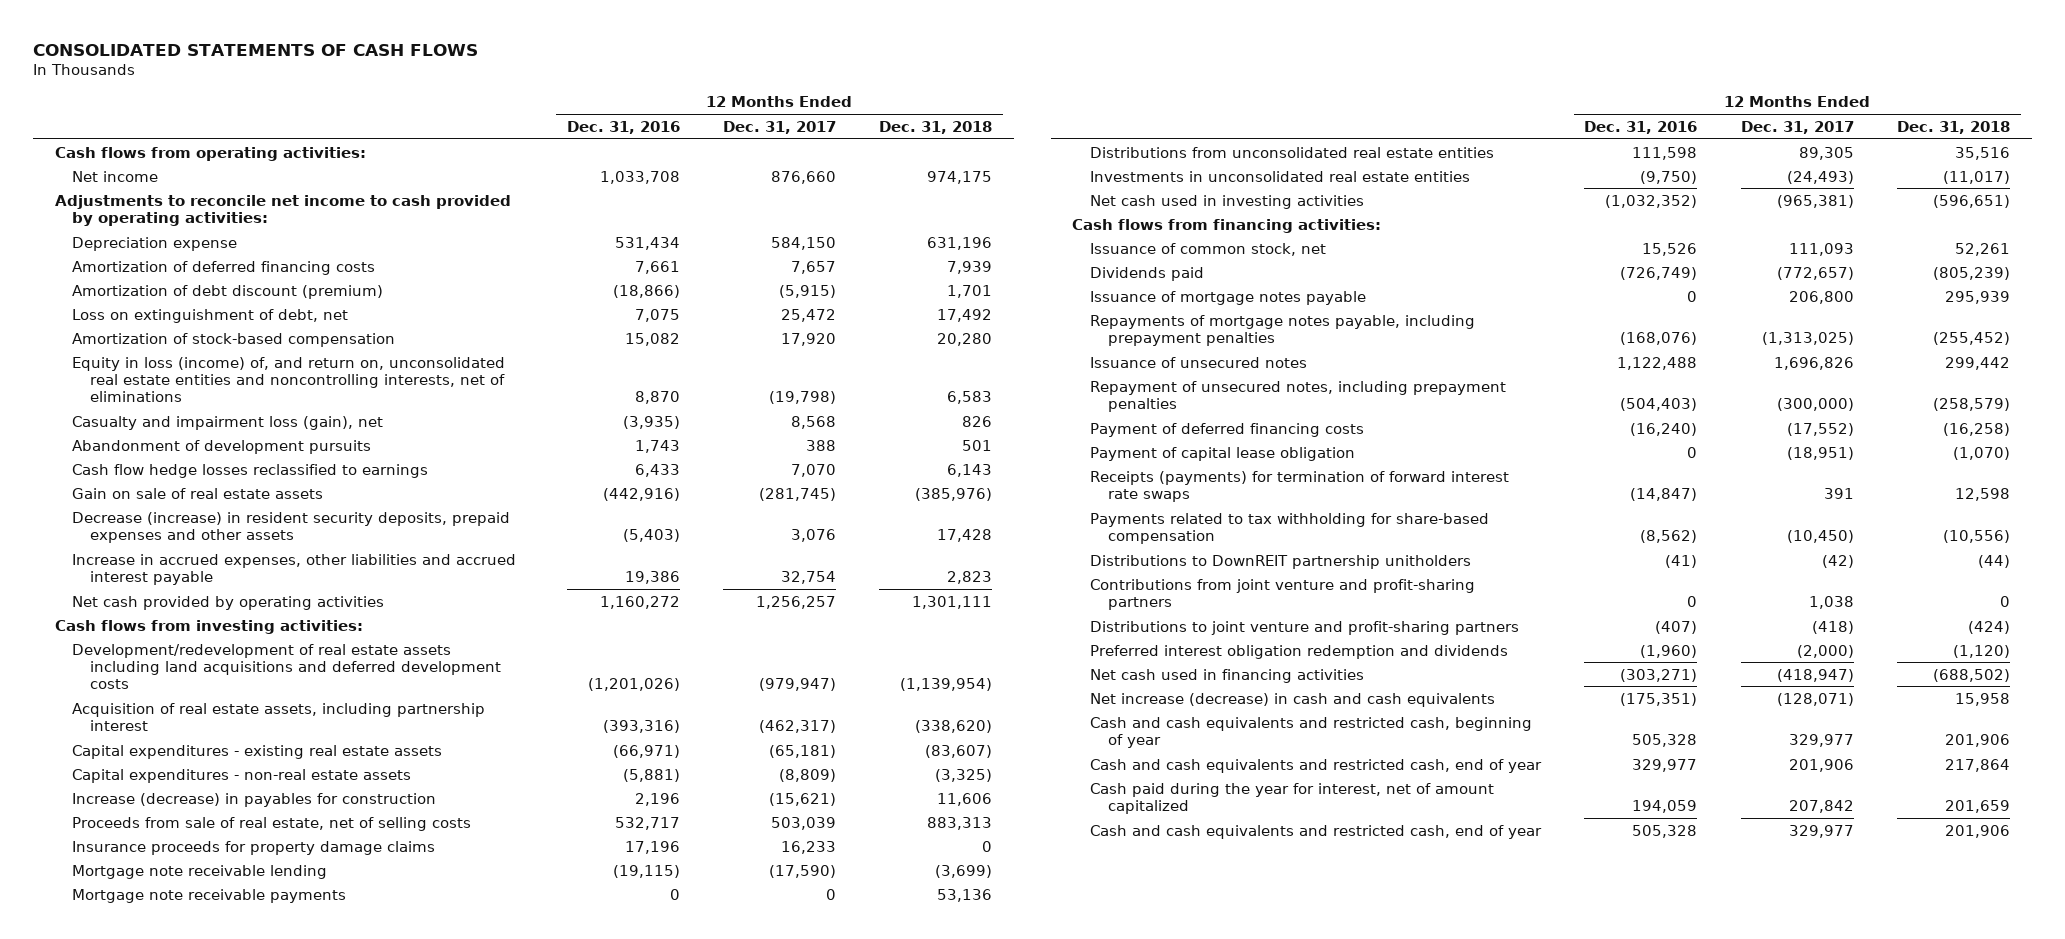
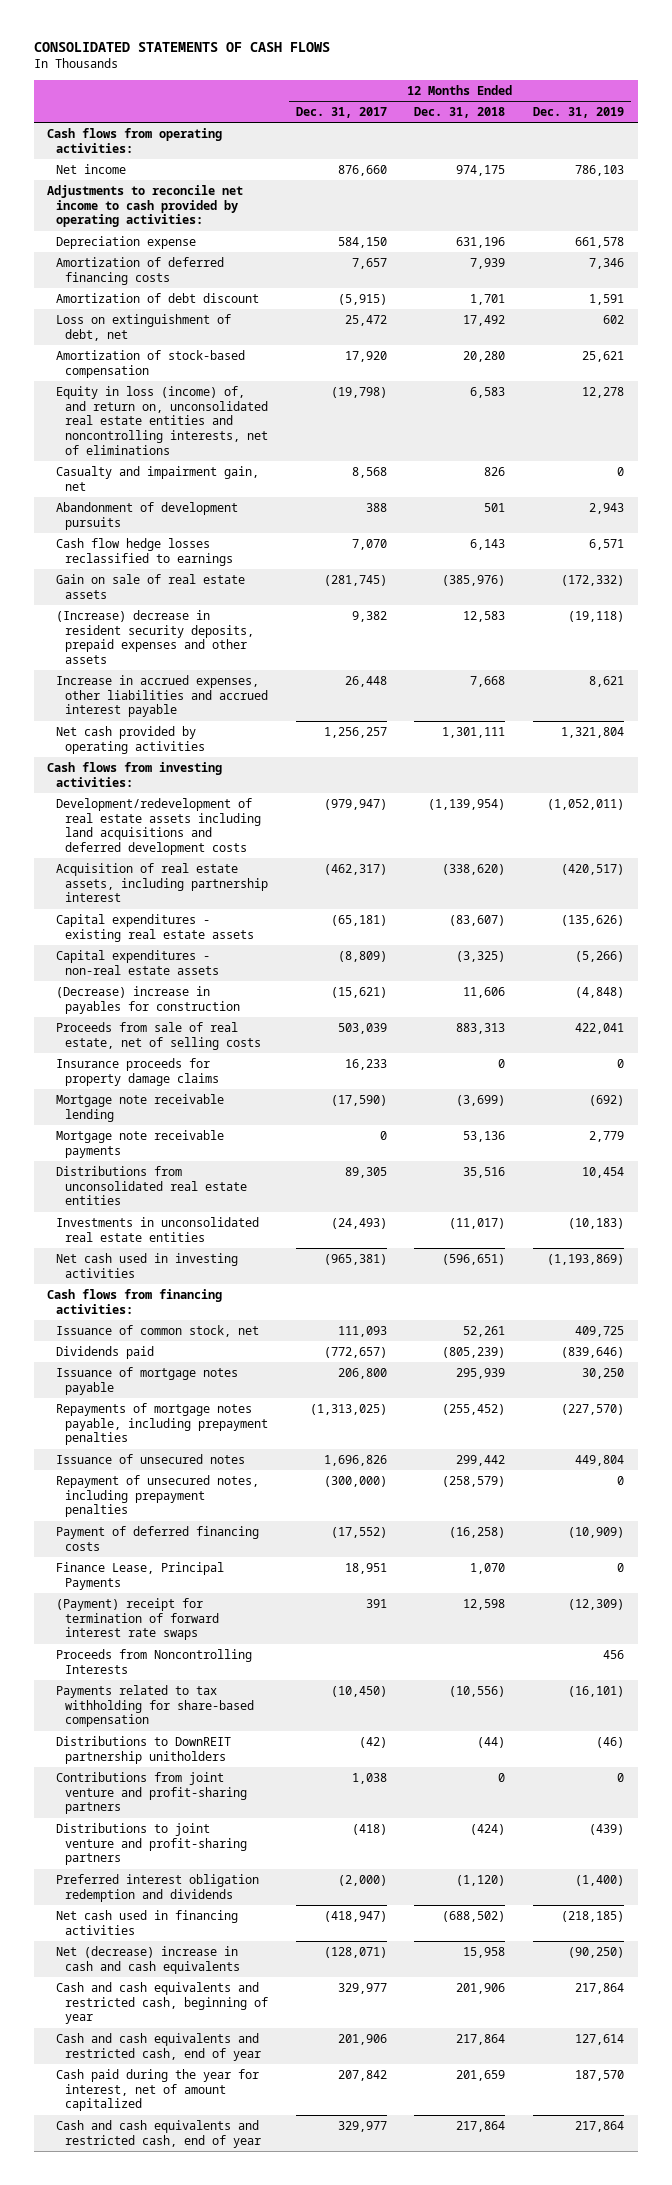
[566,120,680,134] Dec. 31, 2016 -> none
none -> [533,107,625,119] Dec. 31, 2019
[72,284,384,299] Amortization of debt discount (premium) -> [56,292,260,303] Amortization of debt discount
[72,415,384,430] Casualty and impairment loss (gain), net -> [56,465,260,491] Casualty and impairment gain, net
[72,511,511,544] Decrease (increase) in resident security deposits, prepaid expenses and other assets -> [56,609,255,665] (Increase) decrease in resident security deposits, prepaid expenses and other assets
[790,529,836,543] 3,076 -> [351,610,387,622] 9,382
[937,529,993,543] 17,428 -> [463,610,506,622] 12,583
[780,571,836,585] 32,754 -> [344,675,387,687] 26,448
[947,571,993,585] 2,823 -> [470,675,506,687] 7,668
[72,792,437,807] Increase (decrease) in payables for construction -> [56,985,241,1014] (Decrease) increase in payables for construction
[1089,446,1355,461] Payment of capital lease obligation -> none
none -> [56,1561,225,1590] Finance Lease, Principal Payments
[1089,470,1509,503] Receipts (payments) for termination of forward interest rate swaps -> [56,1597,220,1641] (Payment) receipt for termination of forward interest rate swaps
none -> [56,1648,253,1674] Proceeds from Noncontrolling Interests
[1089,692,1495,707] Net increase (decrease) in cash and cash equivalents -> [56,1945,241,1974] Net (decrease) increase in cash and cash equivalents
[1945,824,2011,838] 201,906 -> [456,2120,506,2132] 217,864

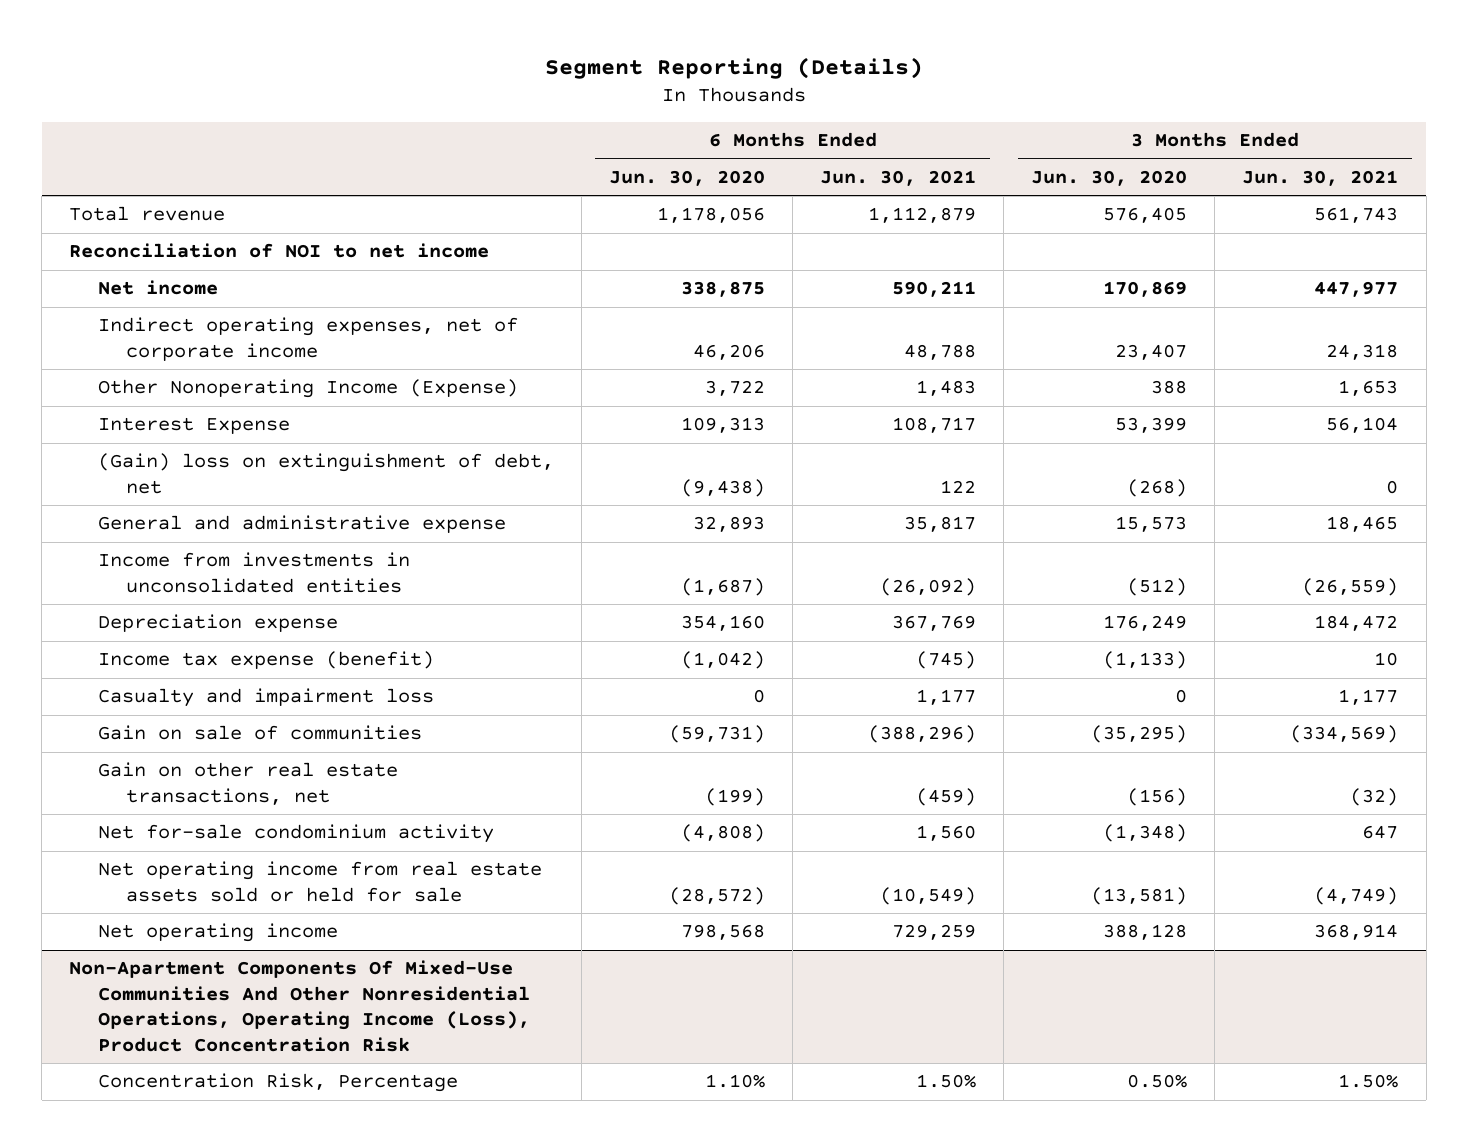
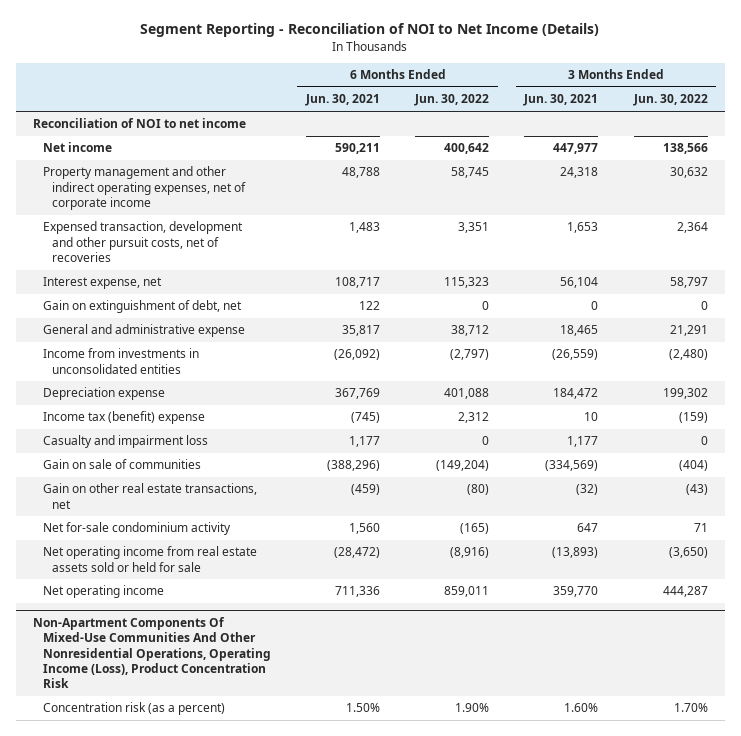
[544,56,923,79] Segment Reporting (Details) -> [140,23,600,38] Segment Reporting - Reconciliation of NOI to Net Income (Details)
[608,170,765,187] Jun. 30, 2020 -> none
[1031,170,1188,187] Jun. 30, 2020 -> none
none -> [414,94,490,107] Jun. 30, 2022
none -> [632,94,708,107] Jun. 30, 2022
[69,206,226,222] Total revenue -> none
[97,317,518,361] Indirect operating expenses, net of corporate income -> [42,166,247,210] Property management and other indirect operating expenses, net of corporate income
[97,379,518,399] Other Nonoperating Income (Expense) -> [42,221,243,262] Expensed transaction, development and other pursuit costs, net of recoveries
[97,417,290,435] Interest Expense -> [42,277,162,290] Interest expense, net
[97,453,554,494] (Gain) loss on extinguishment of debt, net -> [42,300,242,314] Gain on extinguishment of debt, net
[97,651,434,670] Income tax expense (benefit) -> [42,411,205,425] Income tax (benefit) expense
[880,886,977,905] (10,549) -> [333,547,380,559] (28,472)
[1314,886,1399,905] (4,749) -> [552,547,599,559] (13,893)
[892,924,977,941] 729,259 -> [334,586,380,598] 711,336
[1314,924,1399,941] 368,914 -> [553,586,599,598] 359,770
[97,1073,458,1093] Concentration Risk, Percentage -> [42,702,225,716] Concentration risk (as a percent)
[1338,1074,1399,1089] 1.50% -> [564,703,599,713] 1.60%

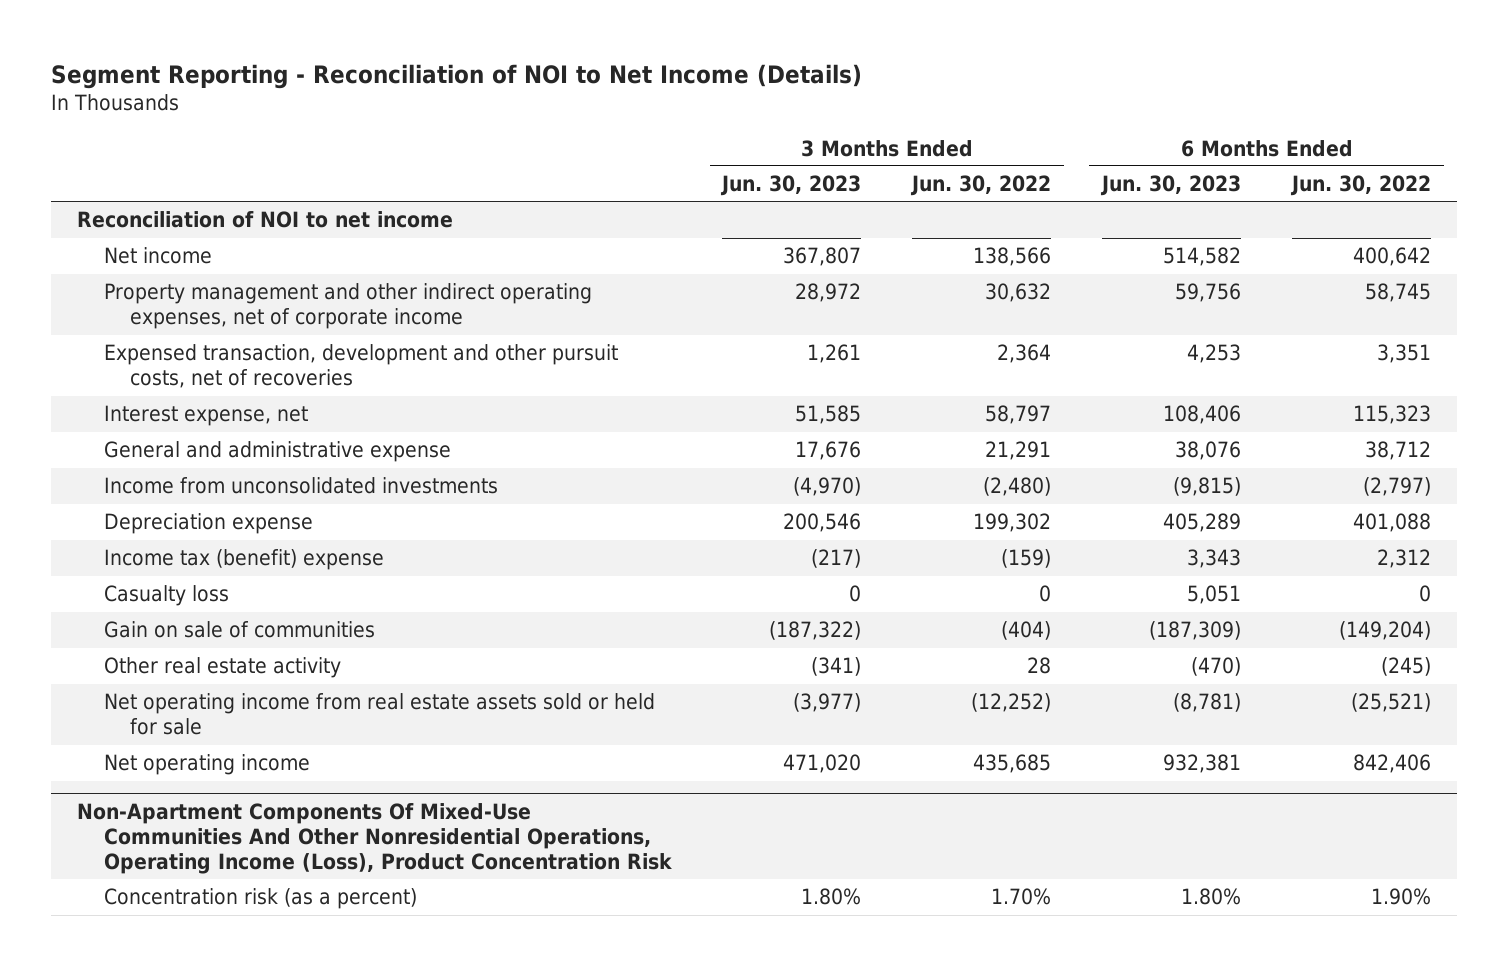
[304,94,380,107] Jun. 30, 2021 -> none
[523,94,599,107] Jun. 30, 2021 -> none
none -> [720,175,862,197] Jun. 30, 2023
none -> [1100,175,1242,197] Jun. 30, 2023
[42,300,242,314] Gain on extinguishment of debt, net -> none
[42,348,199,374] Income from investments in unconsolidated entities -> [103,477,498,495] Income from unconsolidated investments
[42,435,208,449] Casualty and impairment loss -> [103,585,229,607] Casualty loss
[42,522,231,536] Net for-sale condominium activity -> none
[42,483,257,509] Gain on other real estate transactions, net -> [103,657,341,679] Other real estate activity
[467,484,490,496] (80) -> [1381,657,1432,677] (245)
[685,484,708,496] (43) -> [1027,657,1052,675] 28
[450,547,490,559] (8,916) -> [1351,693,1432,713] (25,521)
[668,547,708,559] (3,650) -> [971,693,1052,713] (12,252)
[444,586,490,598] 859,011 -> [1353,754,1432,774] 842,406
[662,586,708,598] 444,287 -> [973,754,1052,774] 435,685

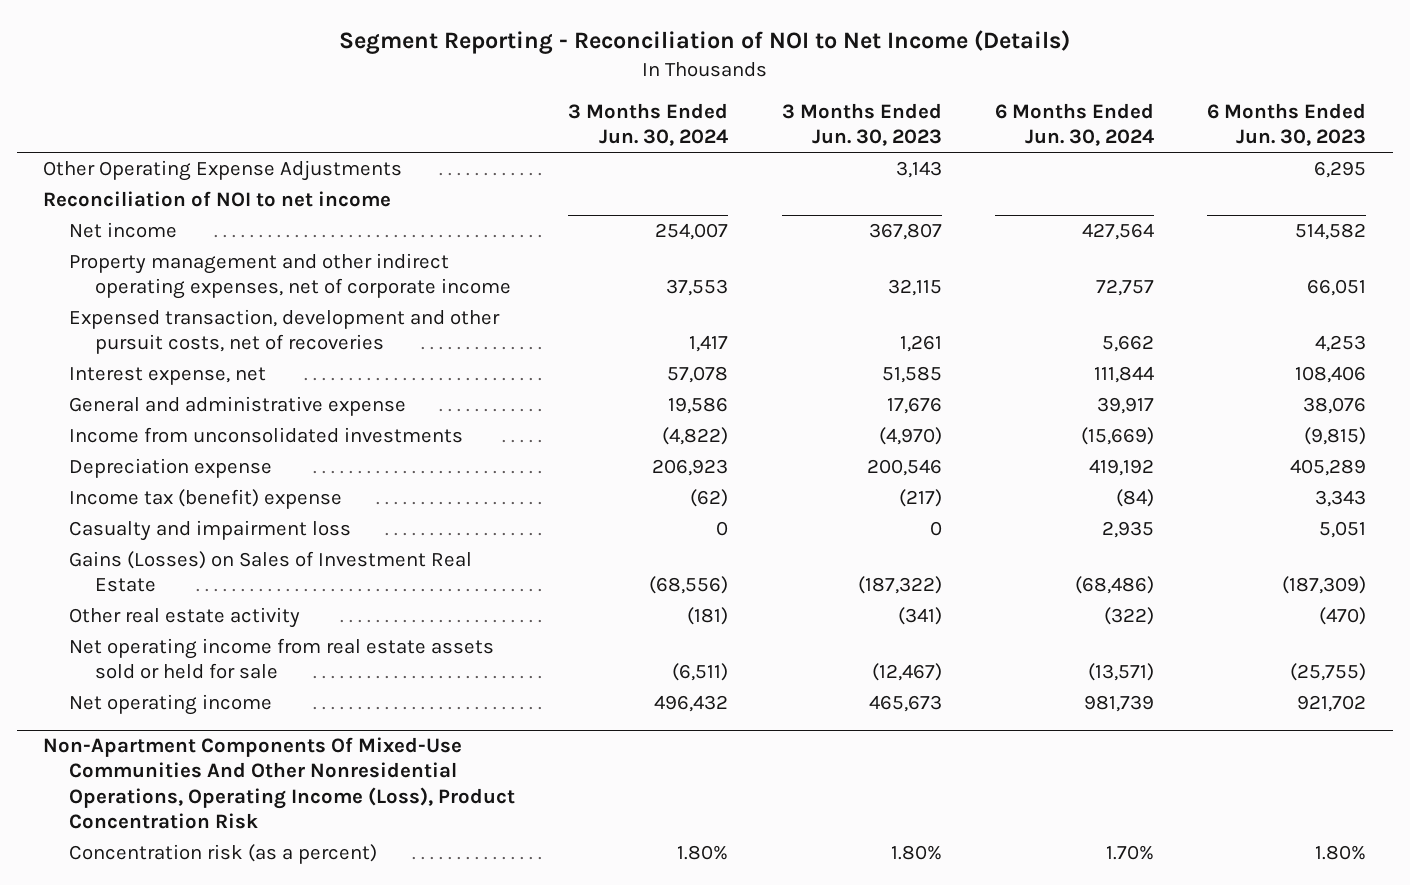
[910,175,1052,197] Jun. 30, 2022 -> none
[1290,175,1432,197] Jun. 30, 2022 -> none
none -> [568,103,729,147] 3 Months Ended Jun. 30, 2024
none -> [995,103,1155,147] 6 Months Ended Jun. 30, 2024
none -> [43,159,403,181] Other Operating Expense Adjustments
[795,283,862,303] 28,972 -> [887,278,942,296] 32,115
[1175,283,1242,303] 59,756 -> [1307,278,1367,296] 66,051
[103,585,229,607] Casualty loss -> [69,519,352,541] Casualty and impairment loss
[103,621,375,639] Gain on sale of communities -> [69,550,473,592] Gains (Losses) on Sales of Investment Real Estate
[793,693,862,713] (3,977) -> [871,662,942,681] (12,467)
[1173,693,1242,713] (8,781) -> [1290,662,1367,681] (25,755)
[783,754,862,774] 471,020 -> [868,694,942,712] 465,673
[1163,754,1242,774] 932,381 -> [1297,694,1367,712] 921,702

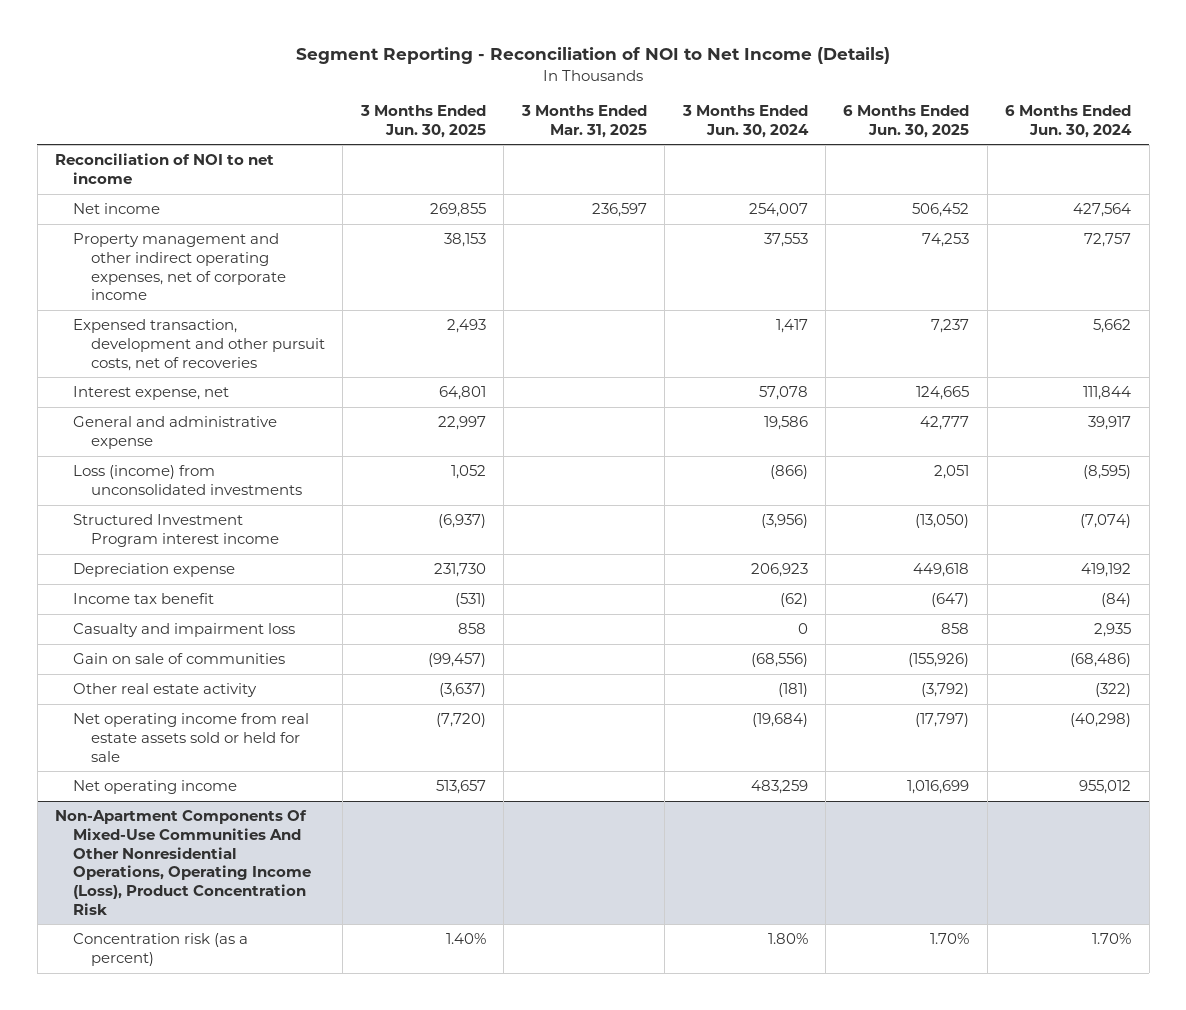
[781,103,942,147] 3 Months Ended Jun. 30, 2023 -> none
[1207,103,1367,147] 6 Months Ended Jun. 30, 2023 -> none
none -> [359,104,486,138] 3 Months Ended Jun. 30, 2025
none -> [520,104,647,138] 3 Months Ended Mar. 31, 2025
none -> [843,104,970,138] 6 Months Ended Jun. 30, 2025
[43,159,403,181] Other Operating Expense Adjustments -> none
[69,426,464,443] Income from unconsolidated investments -> [73,465,303,495] Loss (income) from unconsolidated investments
[662,426,729,445] (4,822) -> [769,465,808,480] (866)
[1081,426,1155,445] (15,669) -> [1083,465,1132,480] (8,595)
none -> [73,514,280,547] Structured Investment Program interest income
[69,488,343,509] Income tax (benefit) expense -> [73,593,215,605] Income tax benefit
[69,550,473,592] Gains (Losses) on Sales of Investment Real Estate -> [73,653,286,665] Gain on sale of communities
[672,662,729,681] (6,511) -> [751,713,808,728] (19,684)
[1088,662,1155,681] (13,571) -> [1070,713,1132,728] (40,298)
[654,694,729,712] 496,432 -> [750,780,808,795] 483,259
[1084,694,1155,712] 981,739 -> [1079,780,1132,795] 955,012

